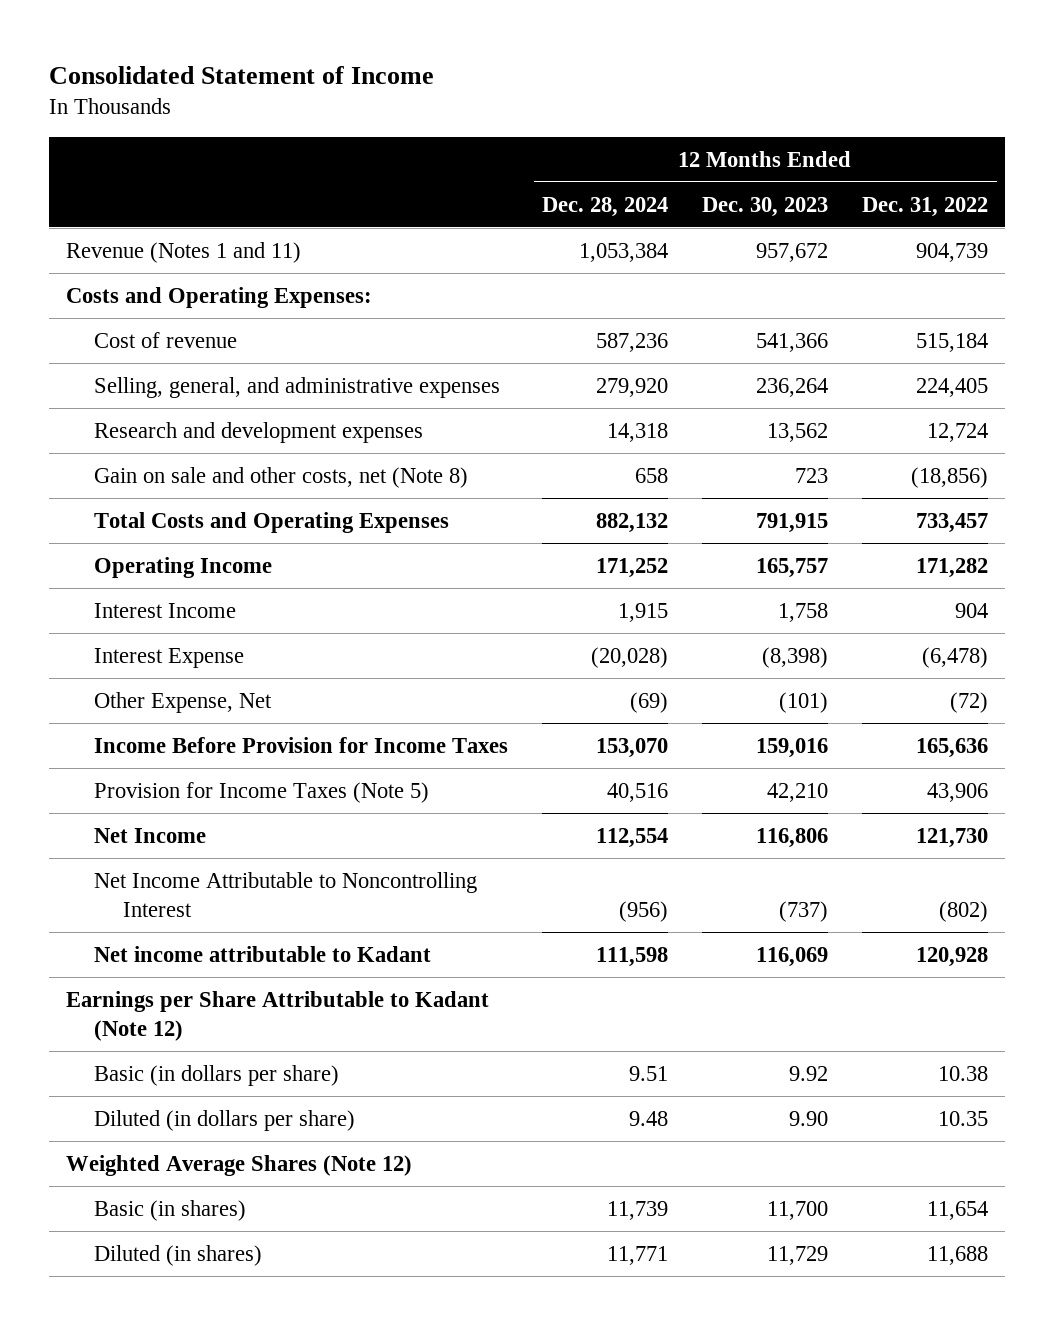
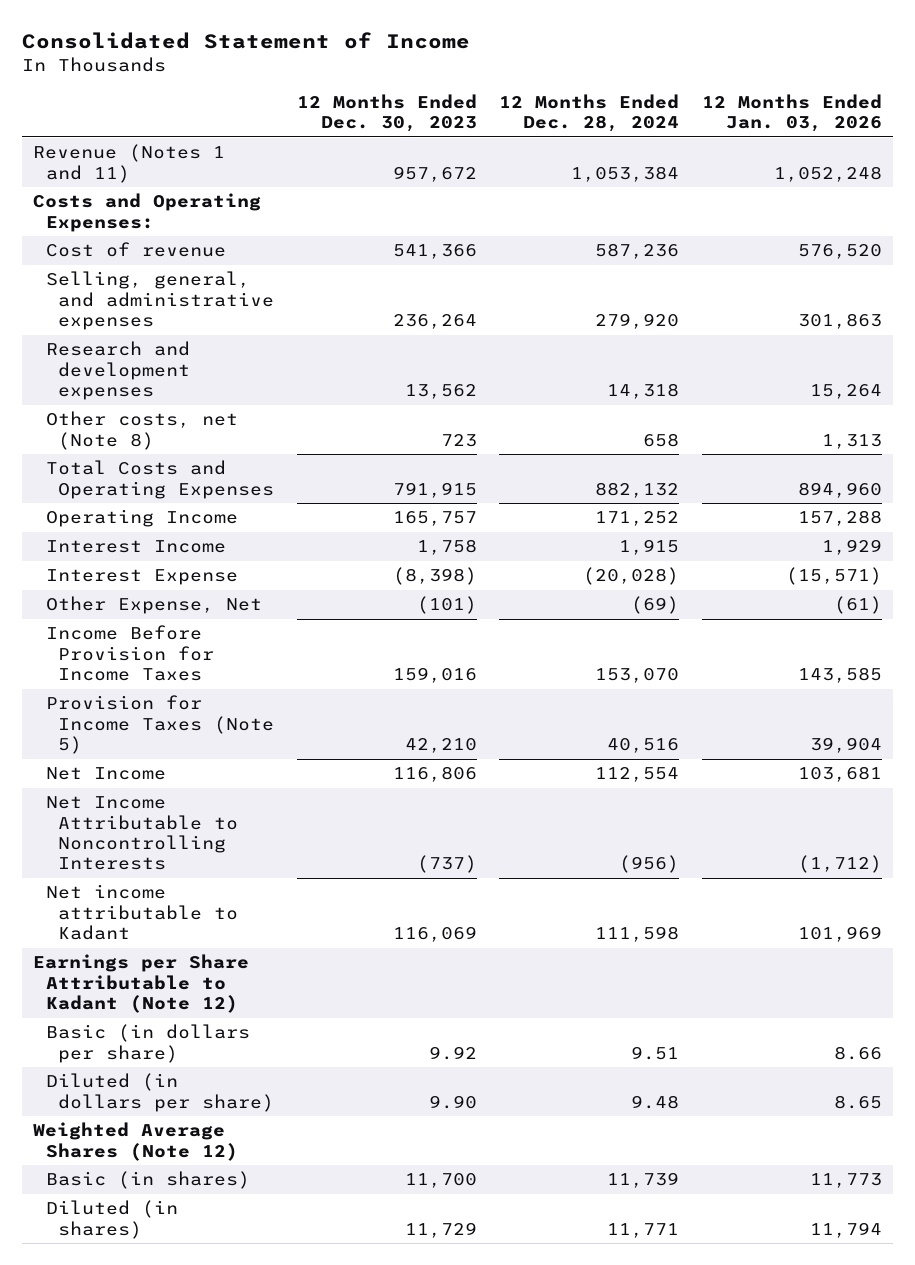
[862,196,989,217] Dec. 31, 2022 -> none
none -> [701,93,882,133] 12 Months Ended Jan. 03, 2026
[94,466,469,488] Gain on sale and other costs, net (Note 8) -> [45,411,238,450] Other costs, net (Note 8)
[94,871,478,917] Net Income Attributable to Noncontrolling Interest -> [45,796,239,871] Net Income Attributable to Noncontrolling Interests

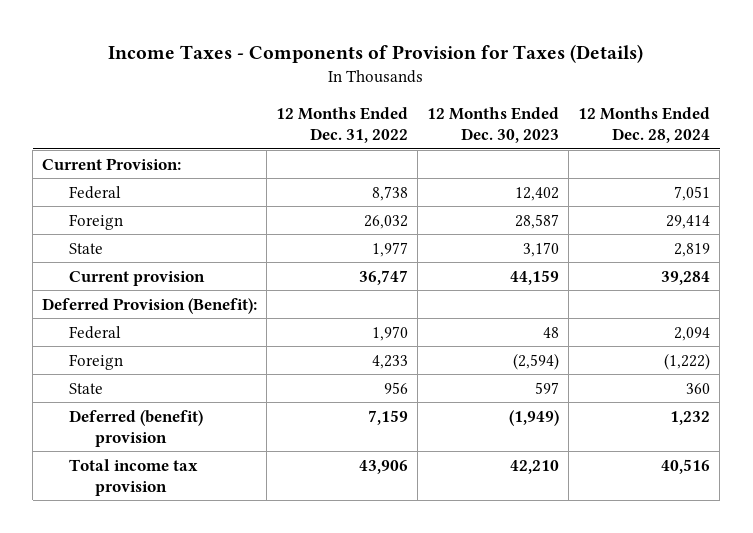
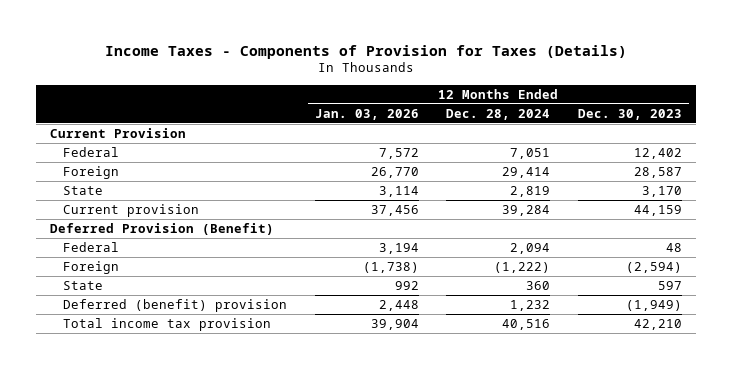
[276,107,409,144] 12 Months Ended Dec. 31, 2022 -> none
none -> [314,108,419,120] Jan. 03, 2026
[42,157,182,170] Current Provision: -> [50,127,187,138] Current Provision
[42,297,258,314] Deferred Provision (Benefit): -> [50,222,275,235] Deferred Provision (Benefit)

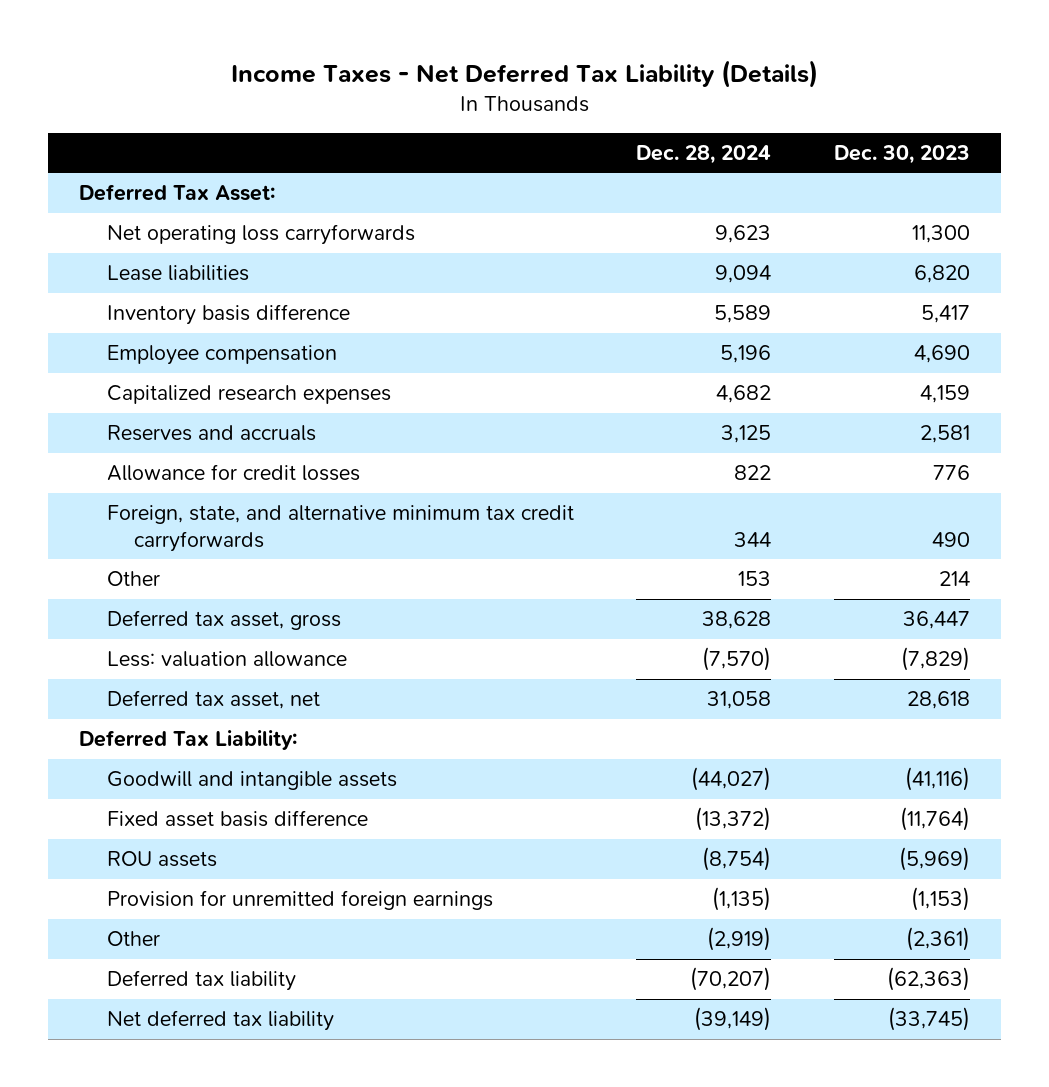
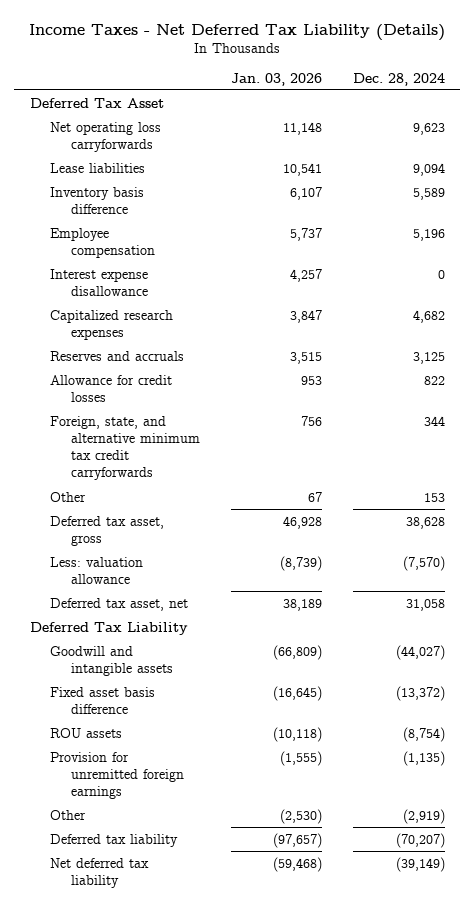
[833,144,970,164] Dec. 30, 2023 -> none
none -> [230,72,322,86] Jan. 03, 2026
[79,184,276,202] Deferred Tax Asset: -> [29,97,164,108] Deferred Tax Asset
none -> [50,268,149,296] Interest expense disallowance
[79,730,298,751] Deferred Tax Liability: -> [29,621,188,635] Deferred Tax Liability

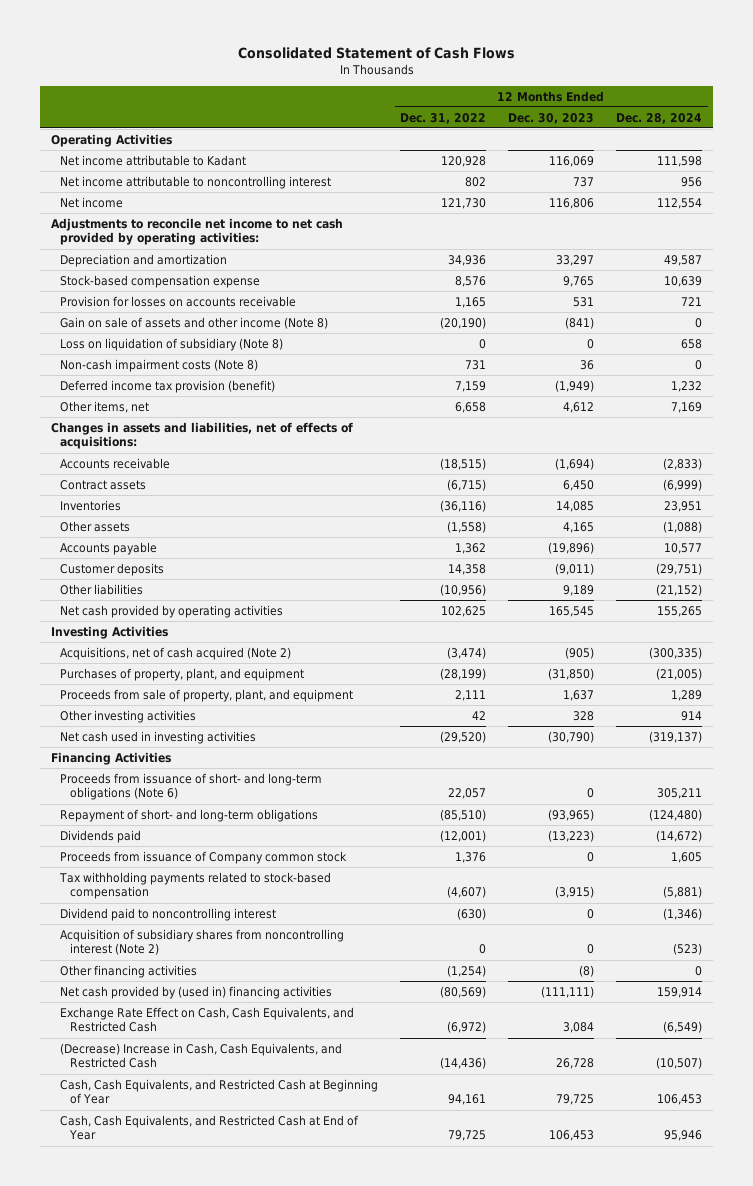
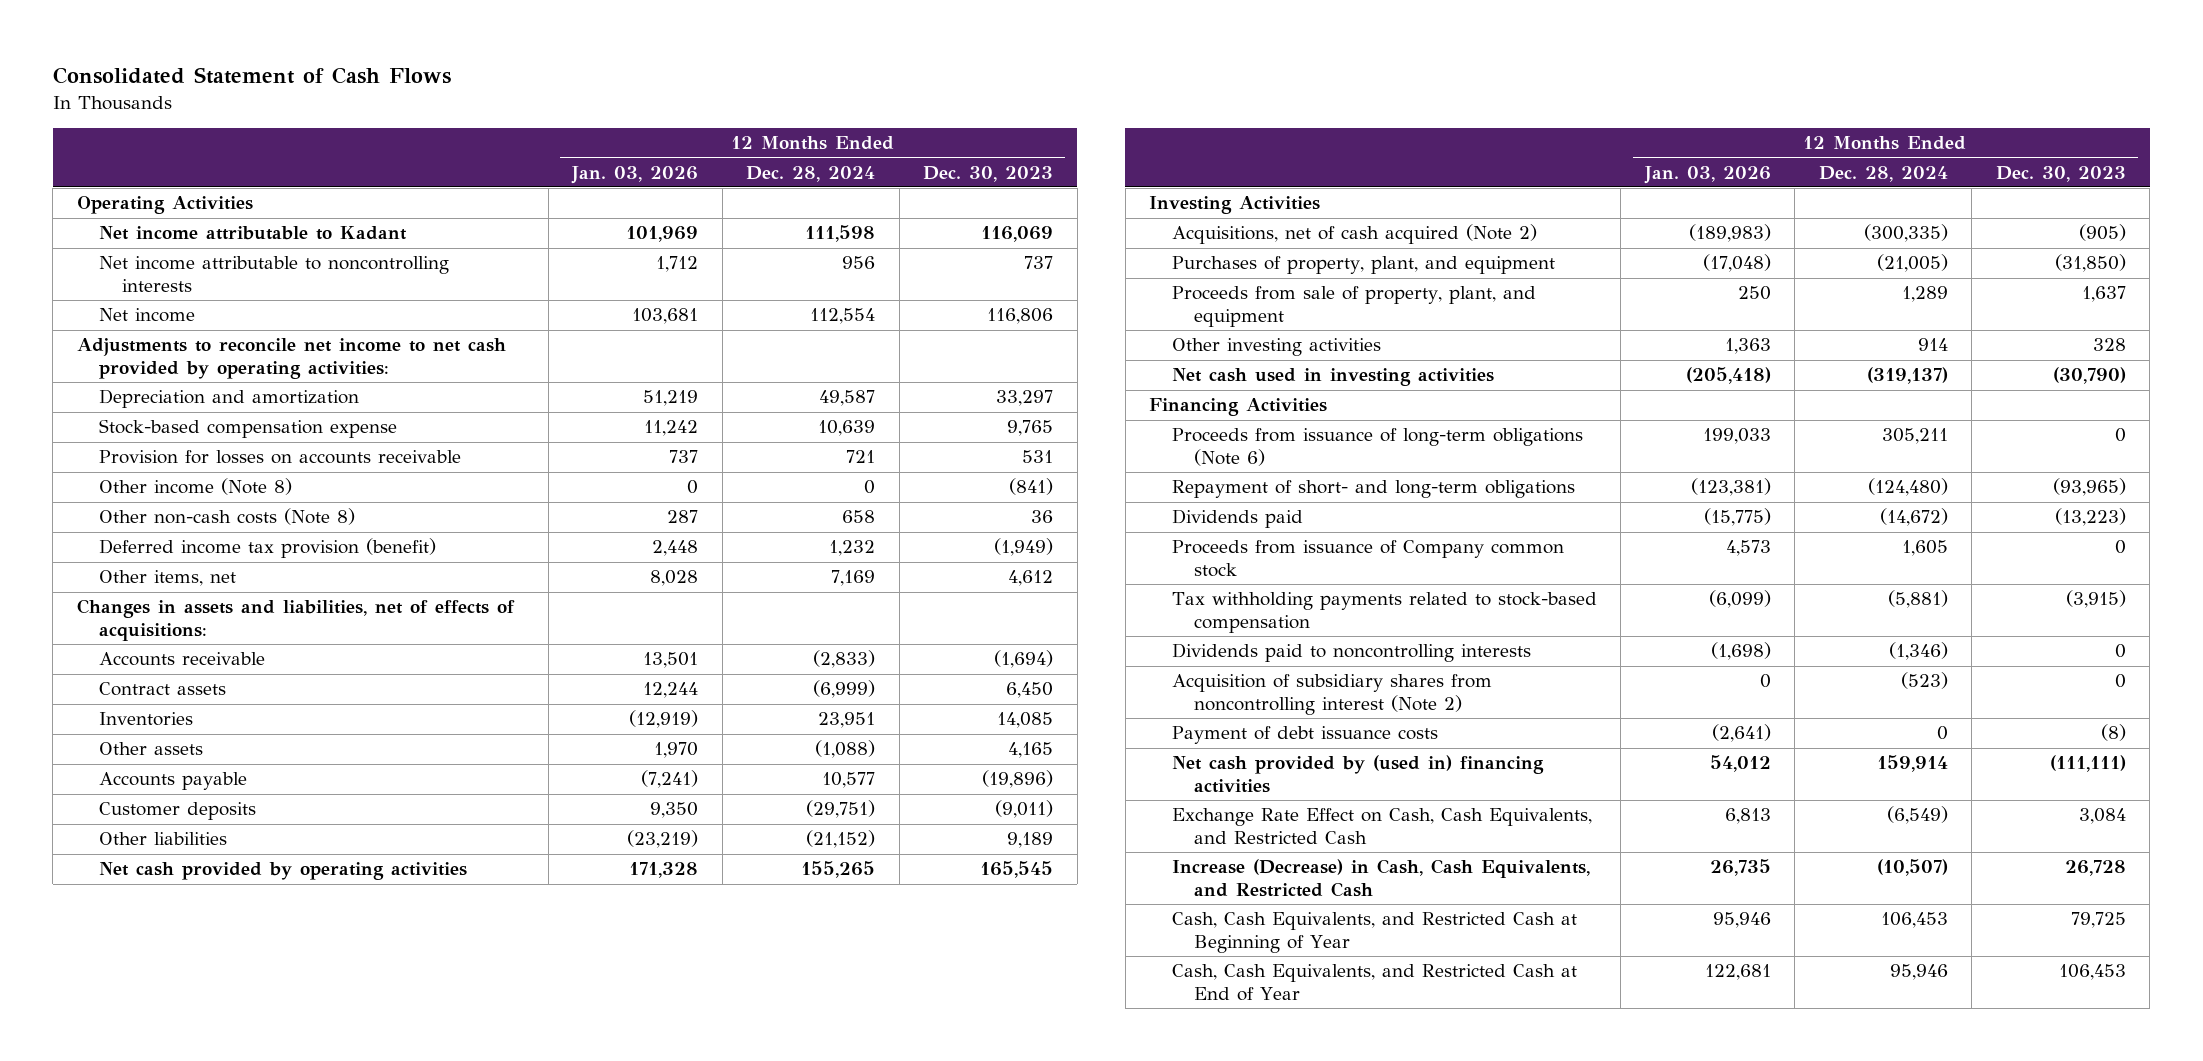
[400,112,487,124] Dec. 31, 2022 -> none
none -> [571,165,699,184] Jan. 03, 2026
[60,175,332,189] Net income attributable to noncontrolling interest -> [99,256,450,293] Net income attributable to noncontrolling interests
[60,337,284,351] Loss on liquidation of subsidiary (Note 8) -> none
[60,316,329,329] Gain on sale of assets and other income (Note 8) -> [99,478,293,496] Other income (Note 8)
[60,358,259,372] Non-cash impairment costs (Note 8) -> [99,508,356,526] Other non-cash costs (Note 8)
[695,359,703,370] 0 -> [842,510,876,524] 658
[60,772,323,801] Proceeds from issuance of short- and long-term obligations (Note 6) -> [1171,428,1583,467] Proceeds from issuance of long-term obligations (Note 6)
[60,907,277,921] Dividend paid to noncontrolling interest -> [1171,643,1531,663] Dividends paid to noncontrolling interests
[60,964,198,978] Other financing activities -> [1171,726,1438,745] Payment of debt issuance costs
[60,1042,343,1069] (Decrease) Increase in Cash, Cash Equivalents, and Restricted Cash -> [1171,859,1590,898] Increase (Decrease) in Cash, Cash Equivalents, and Restricted Cash

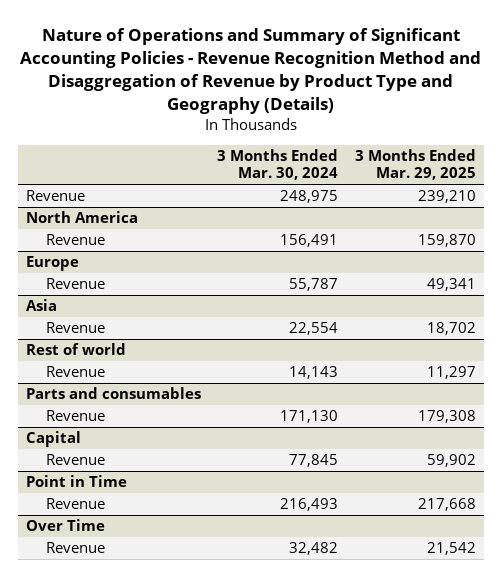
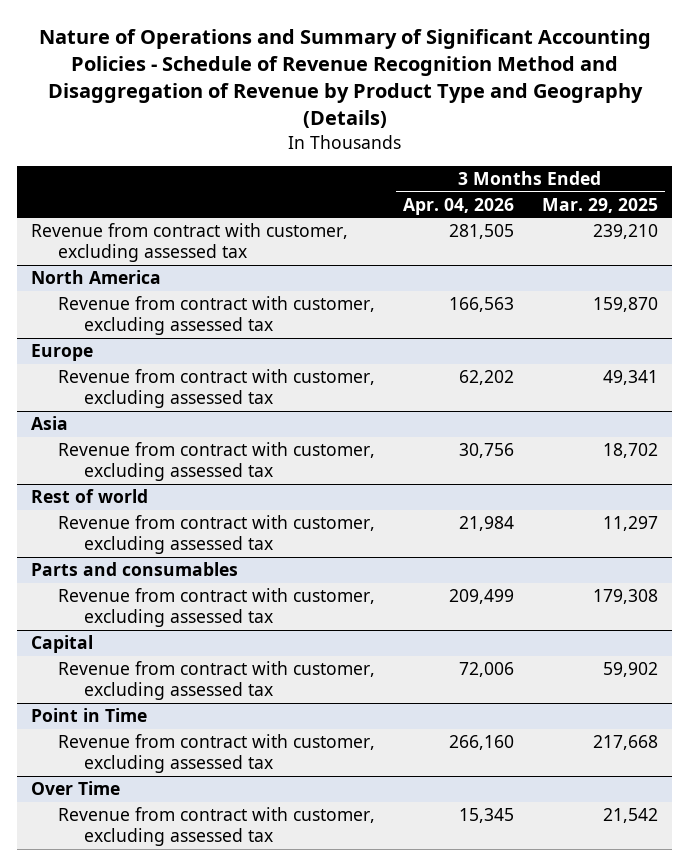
[19,28,481,114] Nature of Operations and Summary of Significant Accounting Policies - Revenue Recognition Method and Disaggregation of Revenue by Product Type and Geography (Details) -> [38,29,651,129] Nature of Operations and Summary of Significant Accounting Policies - Schedule of Revenue Recognition Method and Disaggregation of Revenue by Product Type and Geography (Details)
[217,148,339,181] 3 Months Ended Mar. 30, 2024 -> none
none -> [402,197,514,215] Apr. 04, 2026
[26,190,86,202] Revenue -> [31,223,349,263] Revenue from contract with customer, excluding assessed tax
[46,234,106,246] Revenue -> [57,296,375,336] Revenue from contract with customer, excluding assessed tax
[46,278,106,290] Revenue -> [57,369,375,409] Revenue from contract with customer, excluding assessed tax
[46,322,106,334] Revenue -> [57,442,375,482] Revenue from contract with customer, excluding assessed tax
[46,366,106,378] Revenue -> [57,515,375,555] Revenue from contract with customer, excluding assessed tax
[46,410,106,422] Revenue -> [57,588,375,628] Revenue from contract with customer, excluding assessed tax
[46,454,106,466] Revenue -> [57,661,375,701] Revenue from contract with customer, excluding assessed tax
[46,498,106,510] Revenue -> [57,734,375,774] Revenue from contract with customer, excluding assessed tax
[46,542,106,554] Revenue -> [57,807,375,847] Revenue from contract with customer, excluding assessed tax

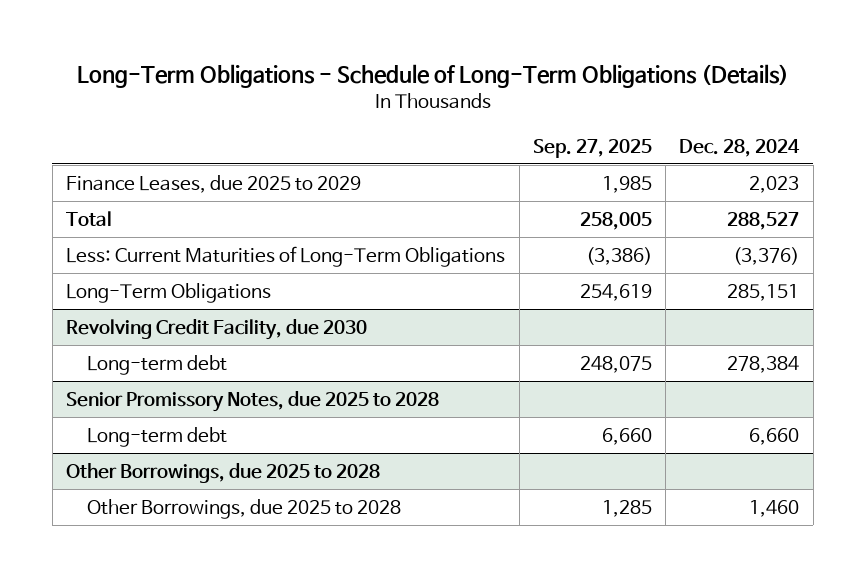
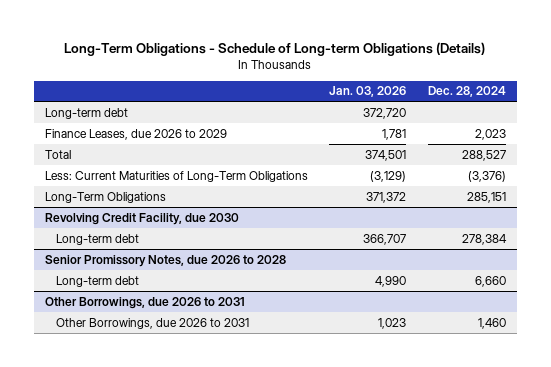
[76,64,789,89] Long-Term Obligations - Schedule of Long-Term Obligations (Details) -> [64,41,486,56] Long-Term Obligations - Schedule of Long-term Obligations (Details)
[532,138,652,158] Sep. 27, 2025 -> none
none -> [329,86,407,98] Jan. 03, 2026
none -> [44,107,128,119] Long-term debt
[66,175,362,194] Finance Leases, due 2025 to 2029 -> [44,128,227,140] Finance Leases, due 2026 to 2029
[66,391,440,413] Senior Promissory Notes, due 2025 to 2028 -> [44,254,286,267] Senior Promissory Notes, due 2026 to 2028
[66,463,381,484] Other Borrowings, due 2025 to 2028 -> [44,296,245,309] Other Borrowings, due 2026 to 2031
[87,499,402,520] Other Borrowings, due 2025 to 2028 -> [56,317,250,329] Other Borrowings, due 2026 to 2031

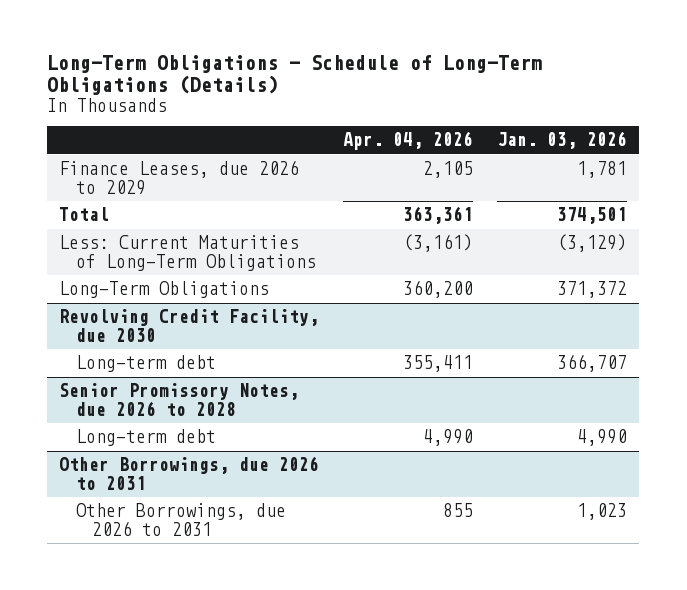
[64,41,486,56] Long-Term Obligations - Schedule of Long-term Obligations (Details) -> [47,54,543,96] Long-Term Obligations - Schedule of Long-Term Obligations (Details)
[427,86,506,98] Dec. 28, 2024 -> none
none -> [343,131,474,151] Apr. 04, 2026
[44,107,128,119] Long-term debt -> none

